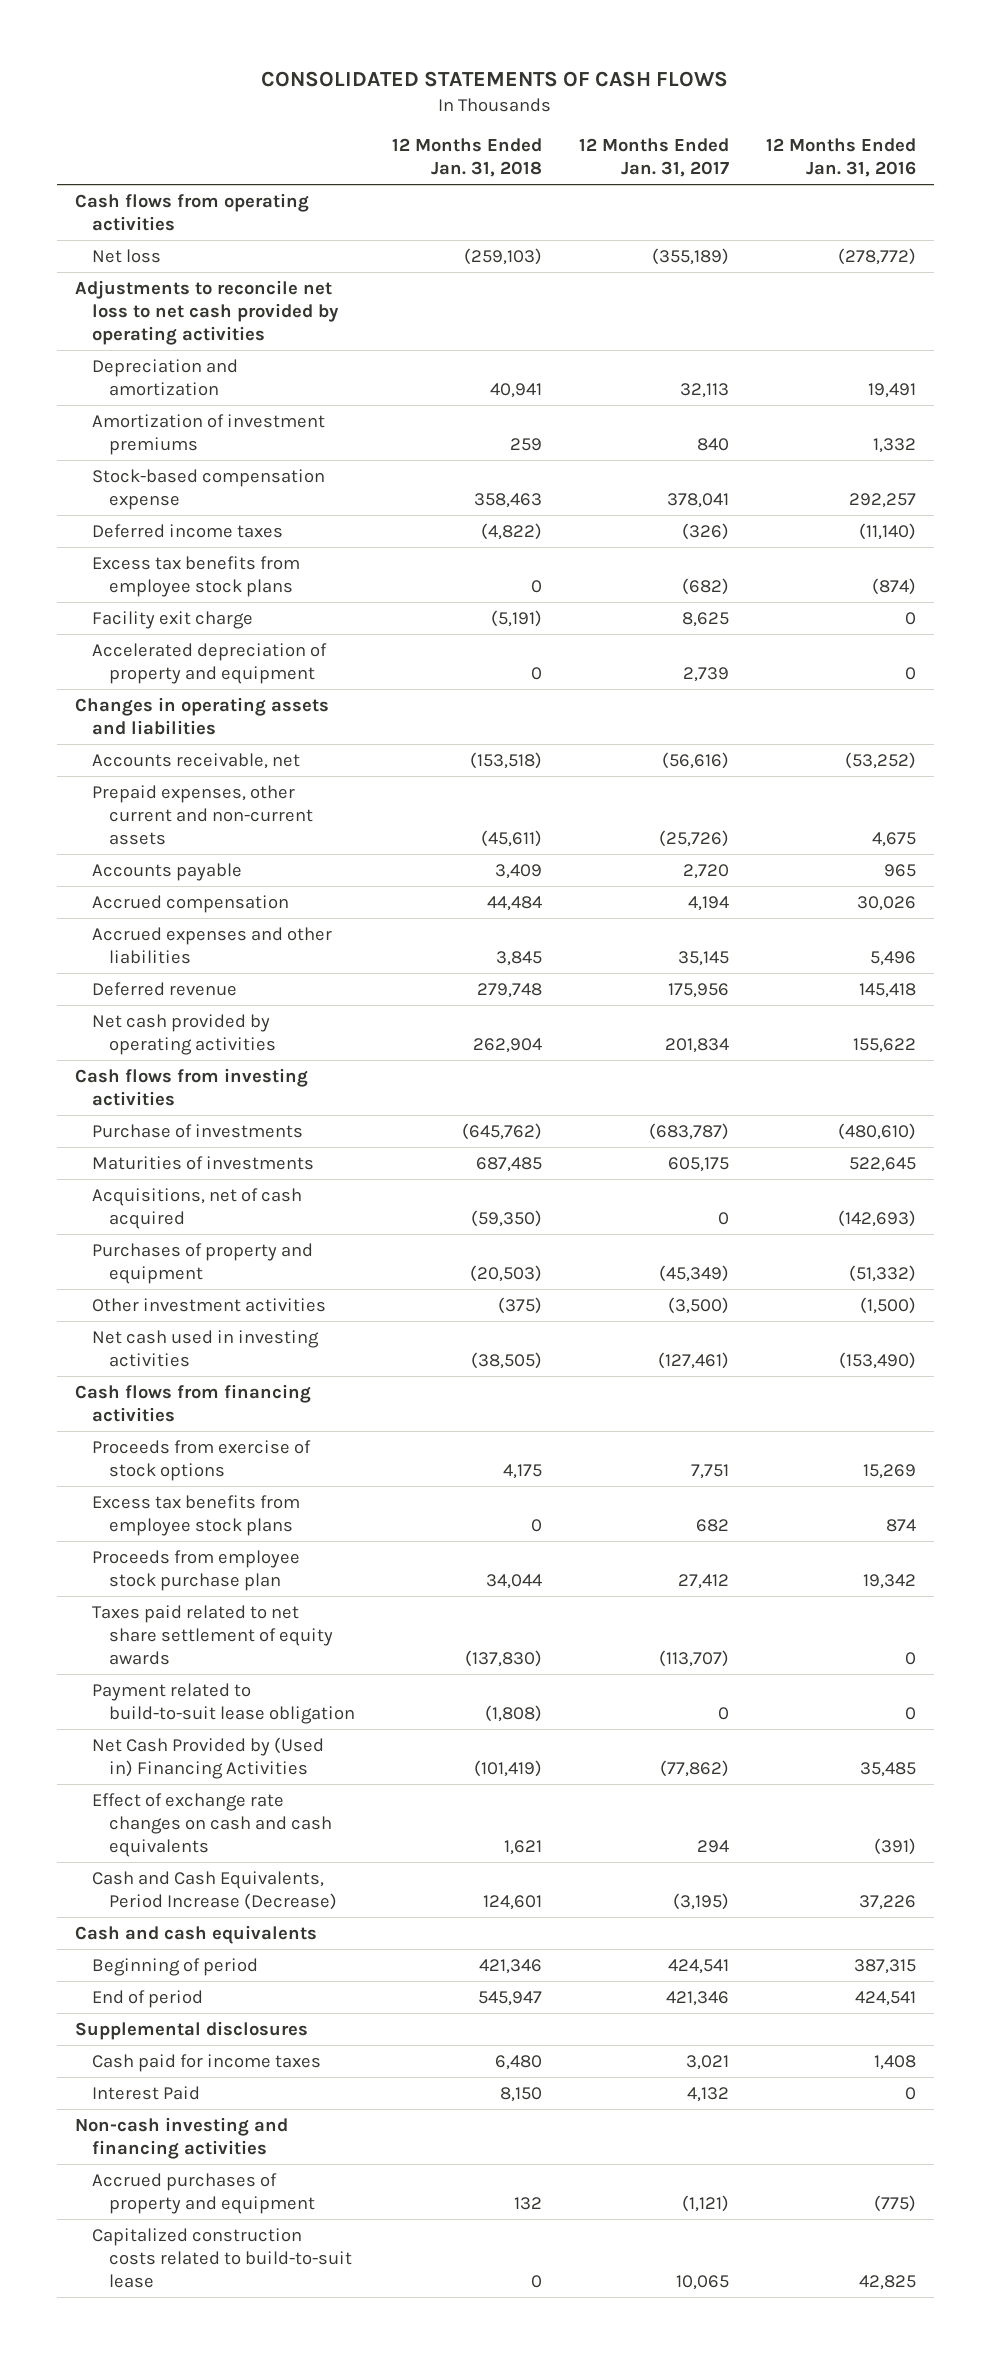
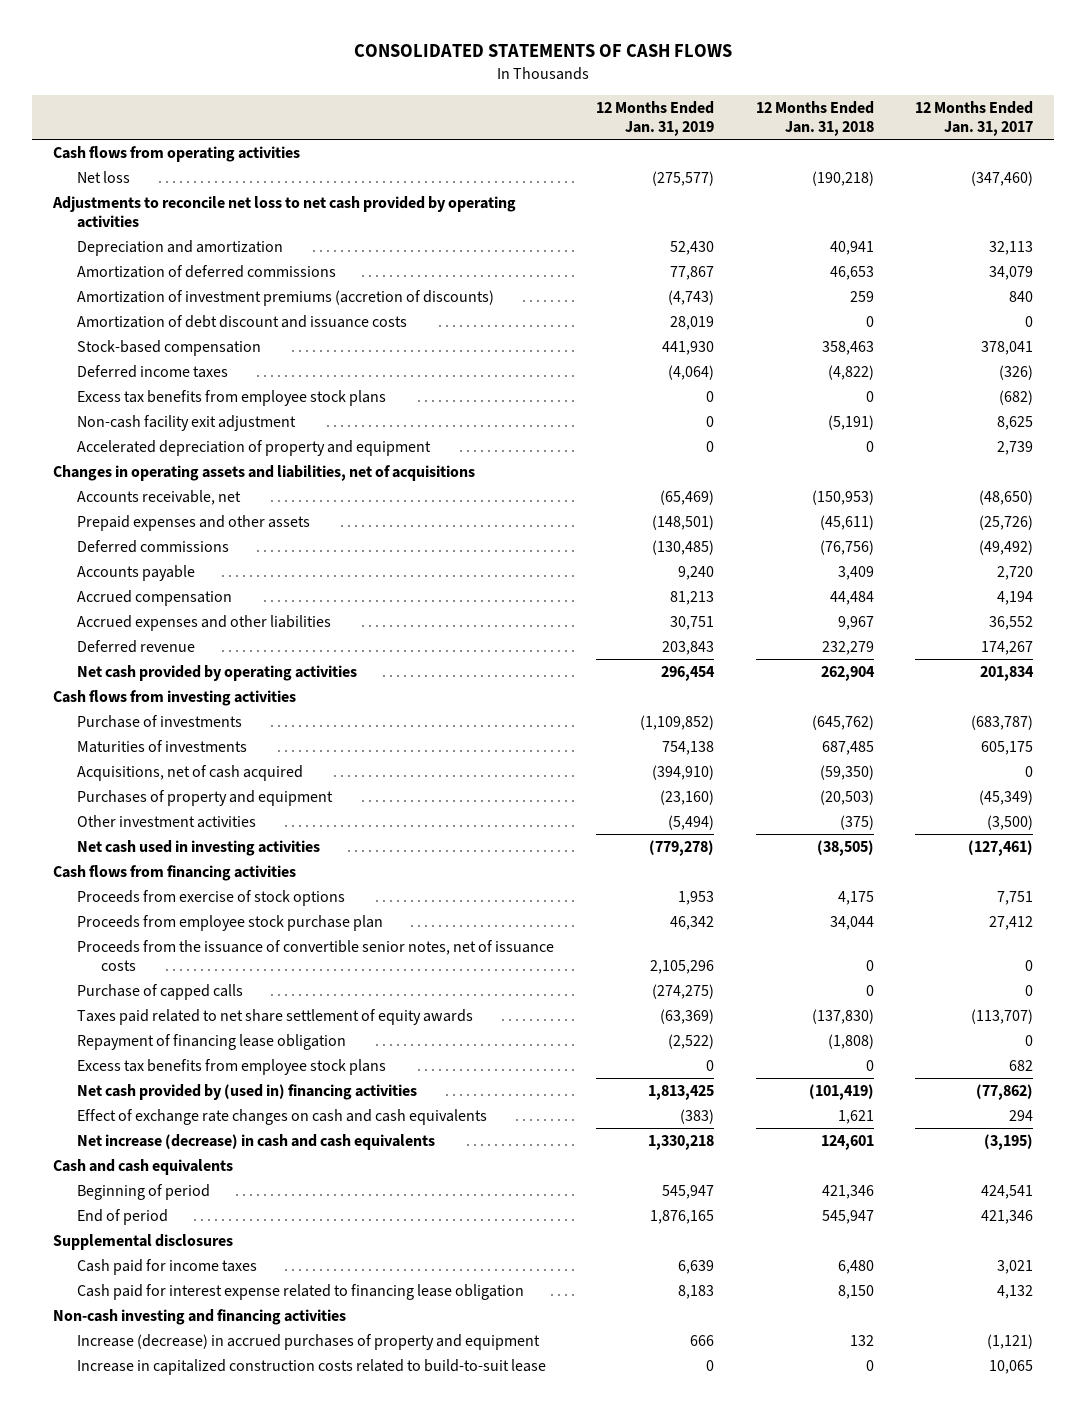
[765,138,916,178] 12 Months Ended Jan. 31, 2016 -> none
none -> [596,100,715,137] 12 Months Ended Jan. 31, 2019
[464,247,543,265] (259,103) -> [811,170,874,186] (190,218)
[651,247,729,265] (355,189) -> [971,170,1034,186] (347,460)
none -> [77,264,337,278] Amortization of deferred commissions
[92,413,326,455] Amortization of investment premiums -> [77,289,495,306] Amortization of investment premiums (accretion of discounts)
none -> [77,314,408,328] Amortization of debt discount and issuance costs
[92,468,326,510] Stock-based compensation expense -> [77,339,262,356] Stock-based compensation
[92,610,254,629] Facility exit charge -> [77,414,297,431] Non-cash facility exit adjustment
[75,696,330,735] Changes in operating assets and liabilities -> [53,464,476,481] Changes in operating assets and liabilities, net of acquisitions
[470,751,543,769] (153,518) -> [811,489,874,505] (150,953)
[661,751,729,769] (56,616) -> [979,489,1034,505] (48,650)
[92,784,314,846] Prepaid expenses, other current and non-current assets -> [77,514,311,531] Prepaid expenses and other assets
none -> [77,539,230,553] Deferred commissions
[496,950,543,966] 3,845 -> [837,615,874,630] 9,967
[677,950,729,966] 35,145 -> [989,615,1034,630] 36,552
[477,982,543,998] 279,748 -> [821,640,874,655] 232,279
[667,982,729,998] 175,956 -> [981,640,1034,655] 174,267
none -> [77,939,555,971] Proceeds from the issuance of convertible senior notes, net of issuance costs
none -> [77,983,244,1000] Purchase of capped calls
[92,1682,356,1724] Payment related to build-to-suit lease obligation -> [77,1033,347,1050] Repayment of financing lease obligation
[92,1494,301,1536] Excess tax benefits from employee stock plans -> [77,1058,387,1075] Excess tax benefits from employee stock plans
[92,1736,325,1779] Net Cash Provided by (Used in) Financing Activities -> [77,1083,418,1100] Net cash provided by (used in) financing activities
[92,1870,338,1910] Cash and Cash Equivalents, Period Increase (Decrease) -> [77,1133,436,1150] Net increase (decrease) in cash and cash equivalents
[92,2085,201,2100] Interest Paid -> [77,1283,525,1300] Cash paid for interest expense related to financing lease obligation
[92,2172,316,2214] Accrued purchases of property and equipment -> [77,1333,541,1350] Increase (decrease) in accrued purchases of property and equipment
[92,2227,353,2289] Capitalized construction costs related to build-to-suit lease -> [77,1358,547,1375] Increase in capitalized construction costs related to build-to-suit lease

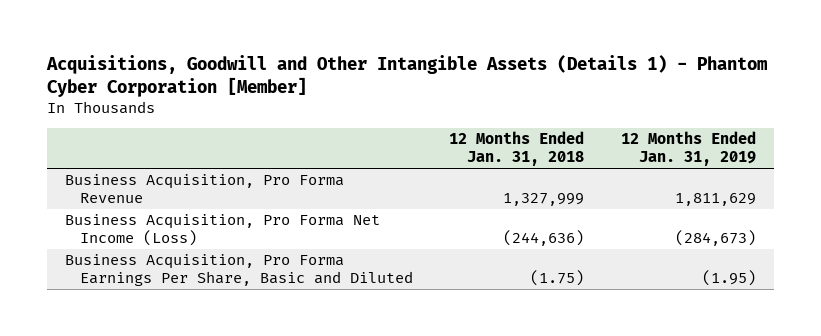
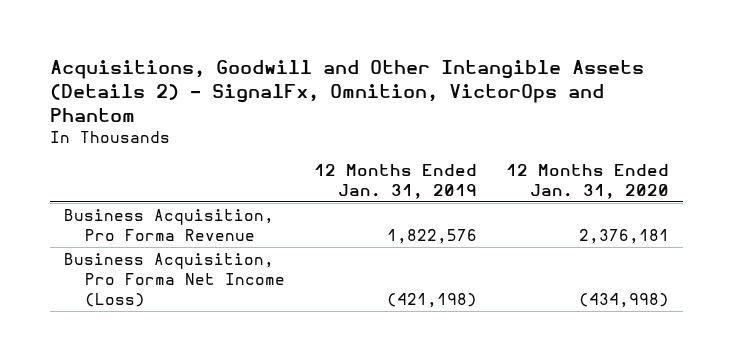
[46,55,768,98] Acquisitions, Goodwill and Other Intangible Assets (Details 1) - Phantom Cyber Corporation [Member] -> [49,59,644,122] Acquisitions, Goodwill and Other Intangible Assets (Details 2) - SignalFx, Omnition, VictorOps and Phantom
[449,131,585,167] 12 Months Ended Jan. 31, 2018 -> none
none -> [505,163,669,199] 12 Months Ended Jan. 31, 2020
[65,254,413,287] Business Acquisition, Pro Forma Earnings Per Share, Basic and Diluted -> none
[674,193,756,207] 1,811,629 -> [387,228,478,244] 1,822,576
[674,230,756,247] (284,673) -> [387,292,478,308] (421,198)

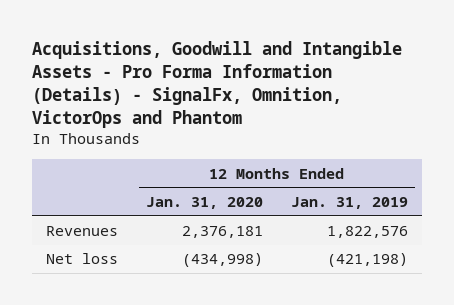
[49,59,644,122] Acquisitions, Goodwill and Other Intangible Assets (Details 2) - SignalFx, Omnition, VictorOps and Phantom -> [32,41,403,129] Acquisitions, Goodwill and Intangible Assets - Pro Forma Information (Details) - SignalFx, Omnition, VictorOps and Phantom
[63,208,274,241] Business Acquisition, Pro Forma Revenue -> [46,226,119,237] Revenues
[63,252,286,307] Business Acquisition, Pro Forma Net Income (Loss) -> [46,253,119,265] Net loss

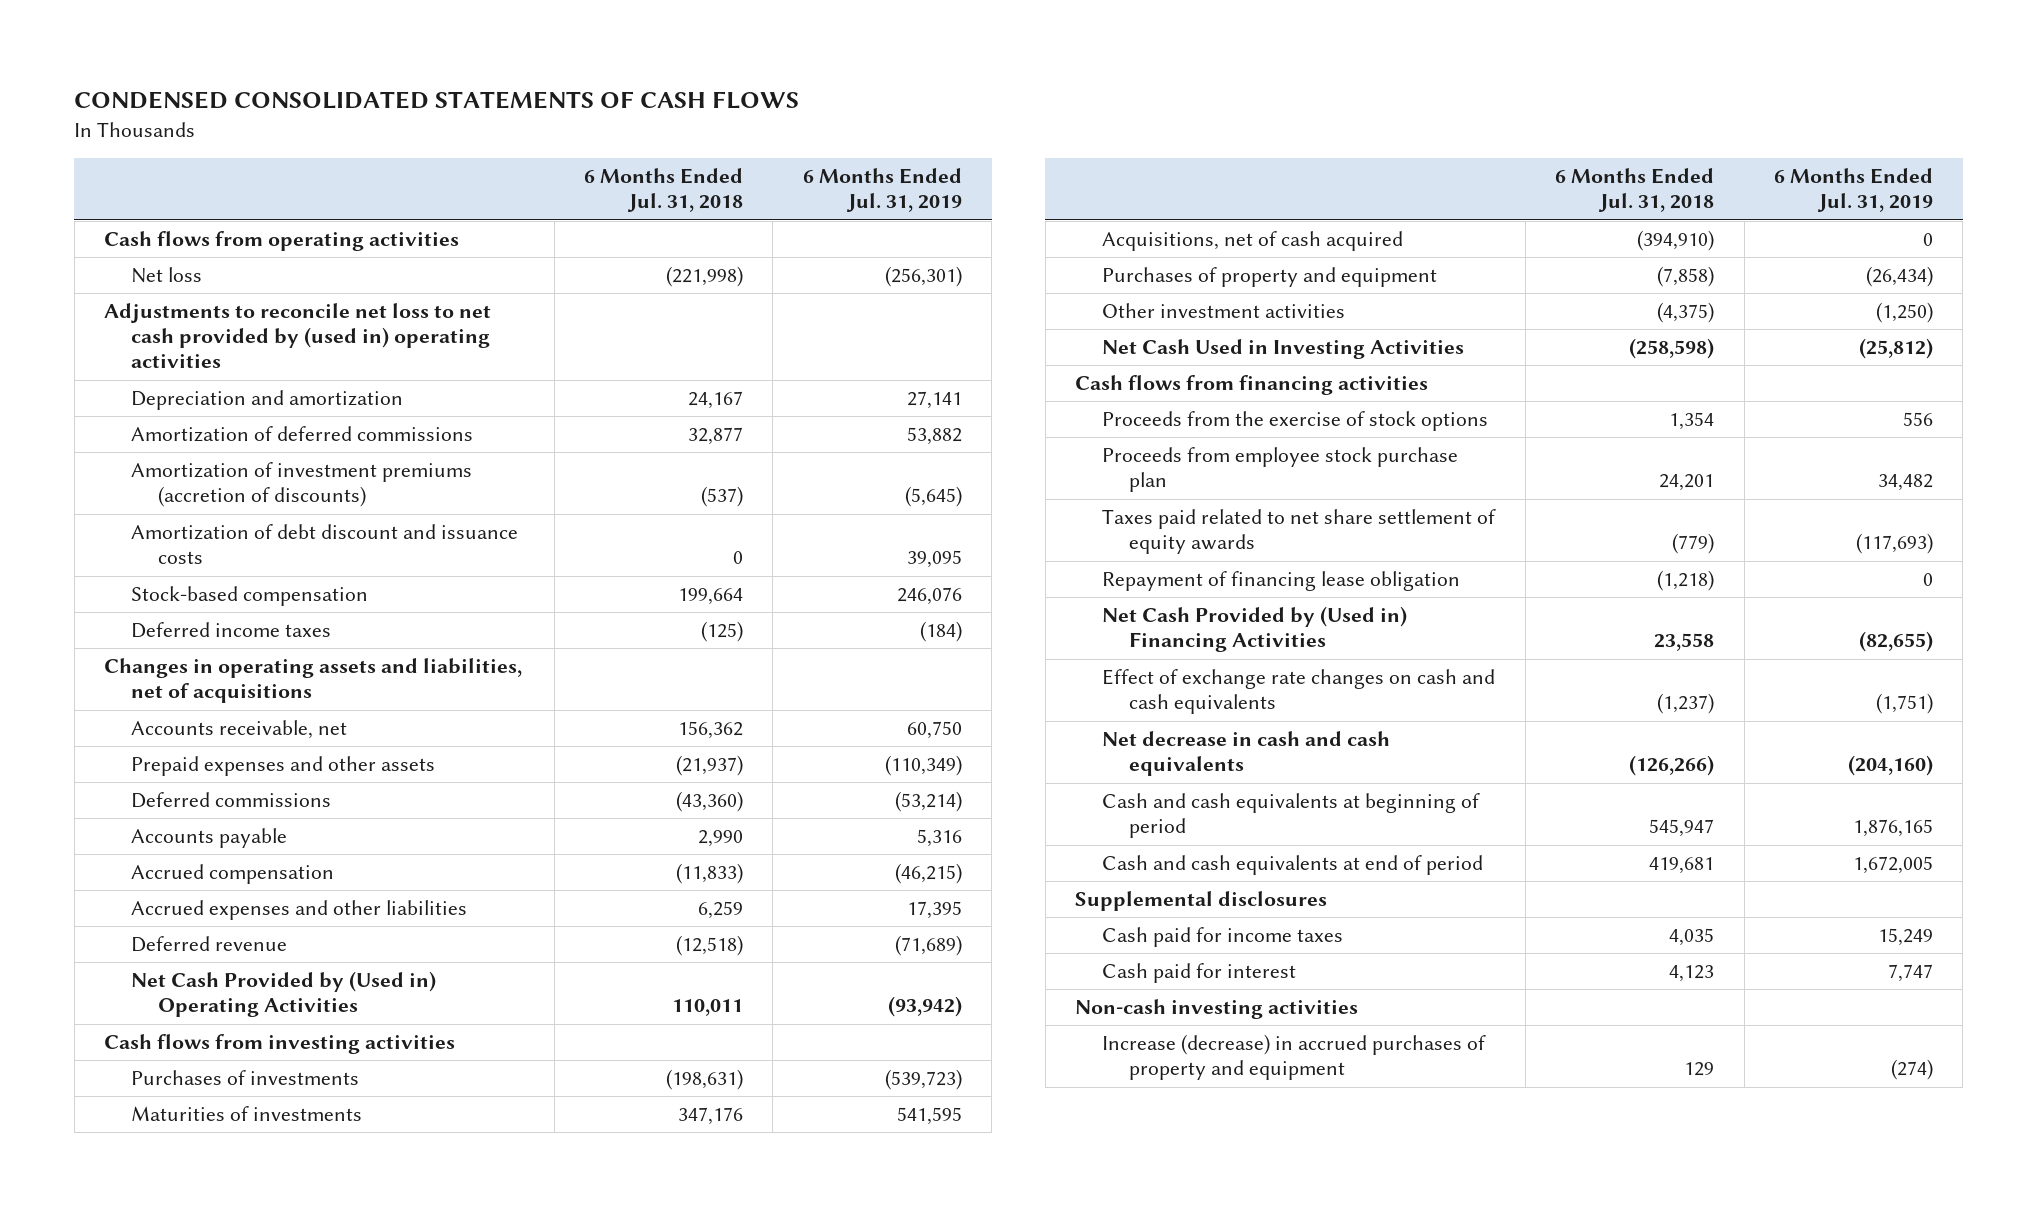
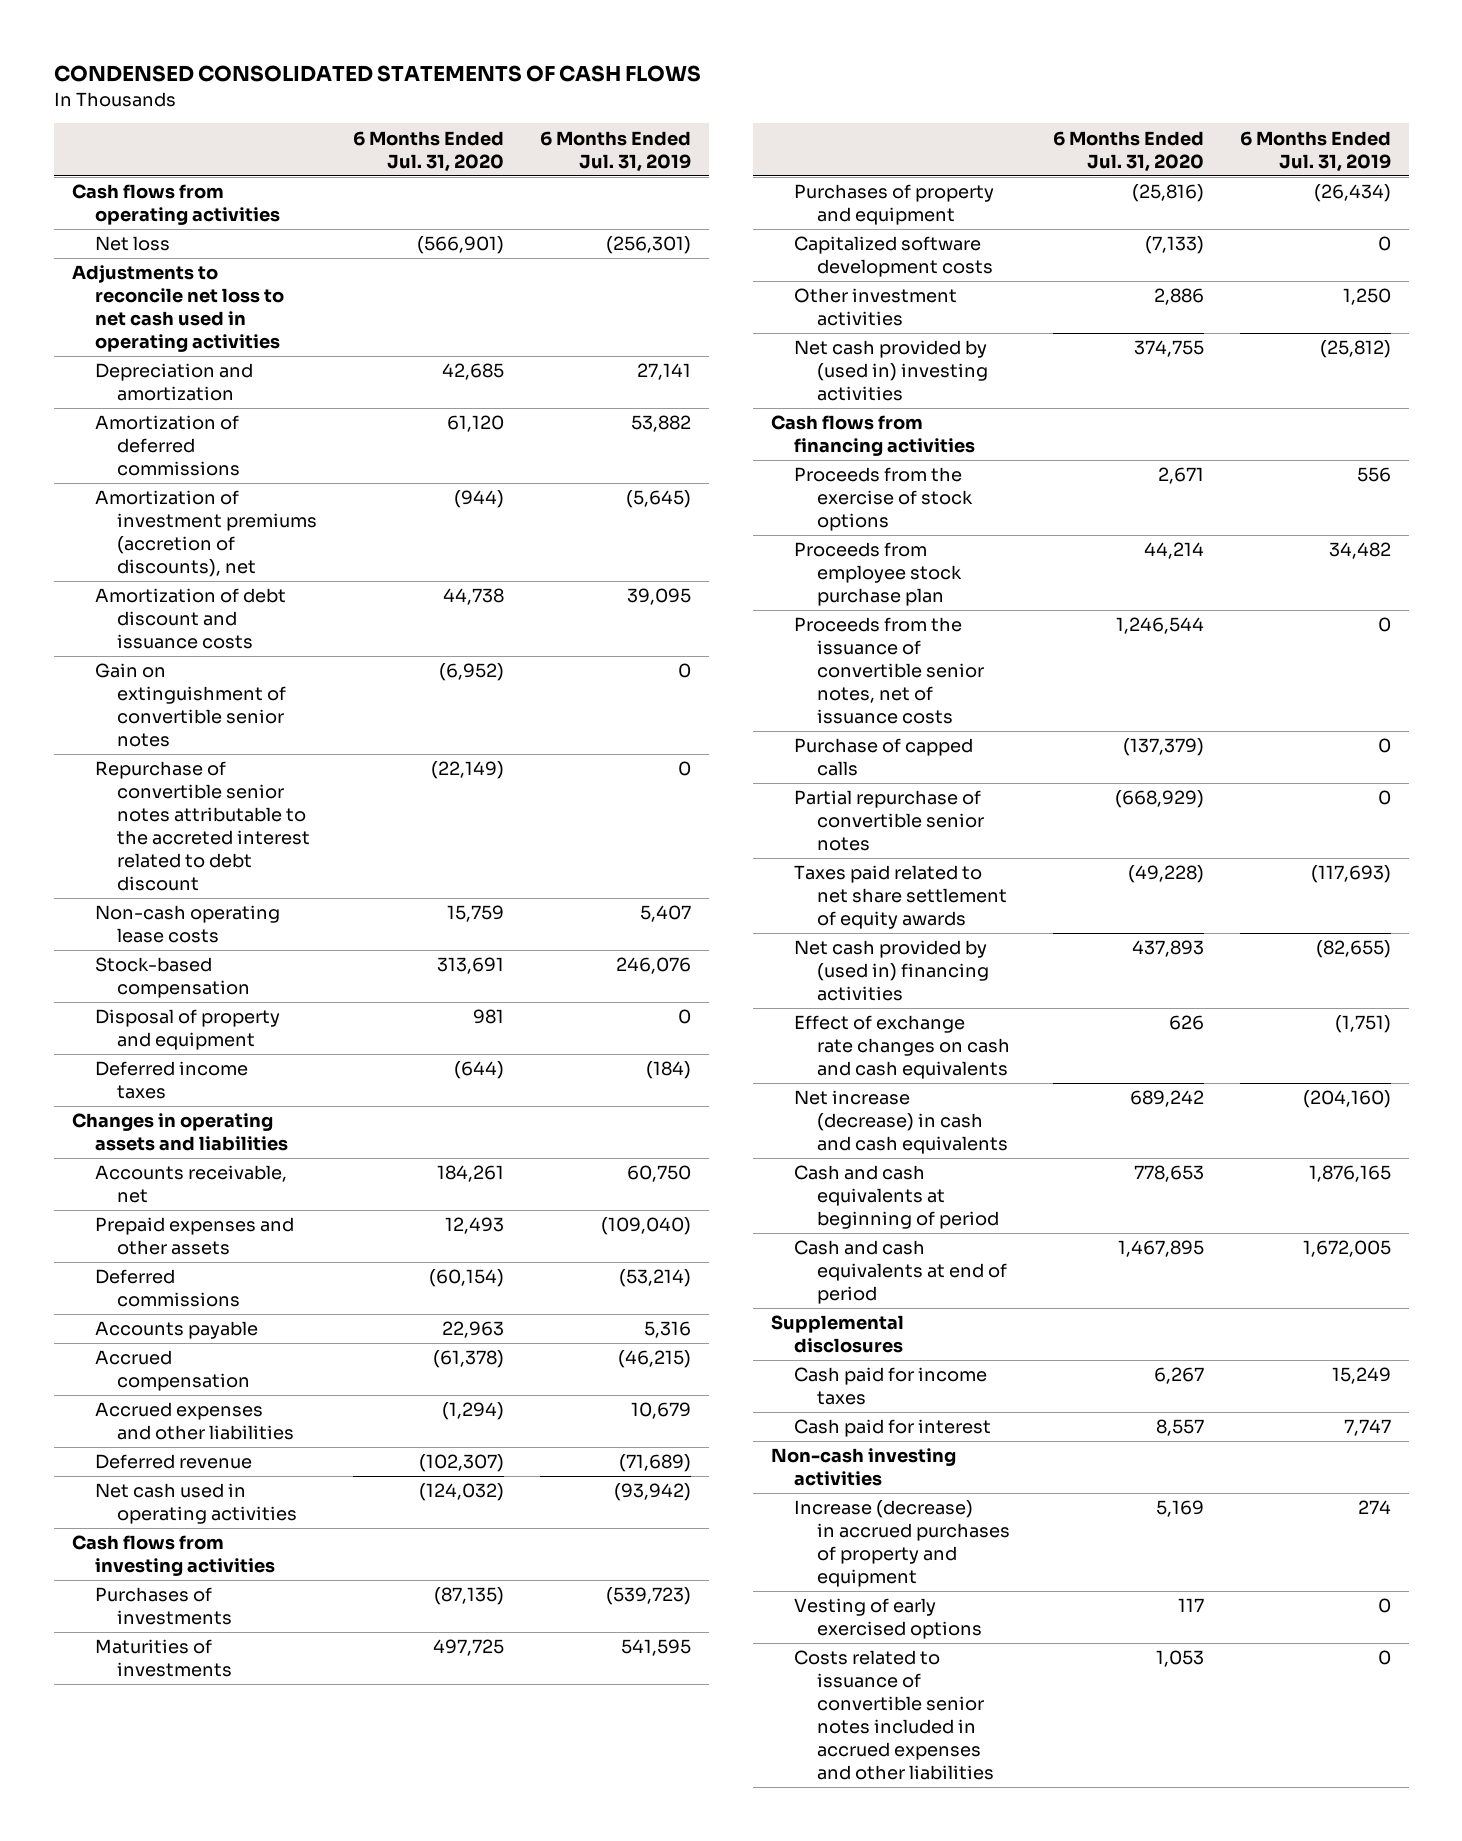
[583,168,743,213] 6 Months Ended Jul. 31, 2018 -> none
none -> [353,130,505,172] 6 Months Ended Jul. 31, 2020
[104,303,492,369] Adjustments to reconcile net loss to net cash provided by (used in) operating activities -> [71,265,284,352] Adjustments to reconcile net loss to net cash used in operating activities
[131,462,473,508] Amortization of investment premiums (accretion of discounts) -> [94,490,318,577] Amortization of investment premiums (accretion of discounts), net
none -> [94,663,287,747] Gain on extinguishment of convertible senior notes
none -> [94,761,311,891] Repurchase of convertible senior notes attributable to the accreted interest related to debt discount
none -> [94,905,280,944] Non-cash operating lease costs
none -> [94,1009,280,1051] Disposal of property and equipment
[104,658,523,704] Changes in operating assets and liabilities, net of acquisitions -> [71,1113,288,1152] Changes in operating assets and liabilities
[884,755,962,777] (110,349) -> [600,1217,691,1236] (109,040)
[906,901,962,920] 17,395 -> [630,1402,691,1420] 10,679
[131,971,437,1018] Net Cash Provided by (Used in) Operating Activities -> [94,1483,298,1525] Net cash used in operating activities
[1102,231,1404,252] Acquisitions, net of cash acquired -> none
none -> [794,236,994,278] Capitalized software development costs
[1875,302,1933,324] (1,250) -> [1342,288,1391,306] 1,250
[1102,339,1465,360] Net Cash Used in Investing Activities -> [794,340,989,401] Net cash provided by (used in) investing activities
none -> [794,617,985,724] Proceeds from the issuance of convertible senior notes, net of issuance costs
none -> [794,738,974,777] Purchase of capped calls
none -> [794,790,985,851] Partial repurchase of convertible senior notes
[1102,571,1461,592] Repayment of financing lease obligation -> none
[1102,606,1408,653] Net Cash Provided by (Used in) Financing Activities -> [794,940,990,1001] Net cash provided by (used in) financing activities
[1102,731,1391,777] Net decrease in cash and cash equivalents -> [794,1090,1009,1154] Net increase (decrease) in cash and cash equivalents
[1890,1059,1933,1081] (274) -> [1357,1500,1391,1515] 274
none -> [794,1598,983,1640] Vesting of early exercised options
none -> [794,1650,995,1780] Costs related to issuance of convertible senior notes included in accrued expenses and other liabilities

